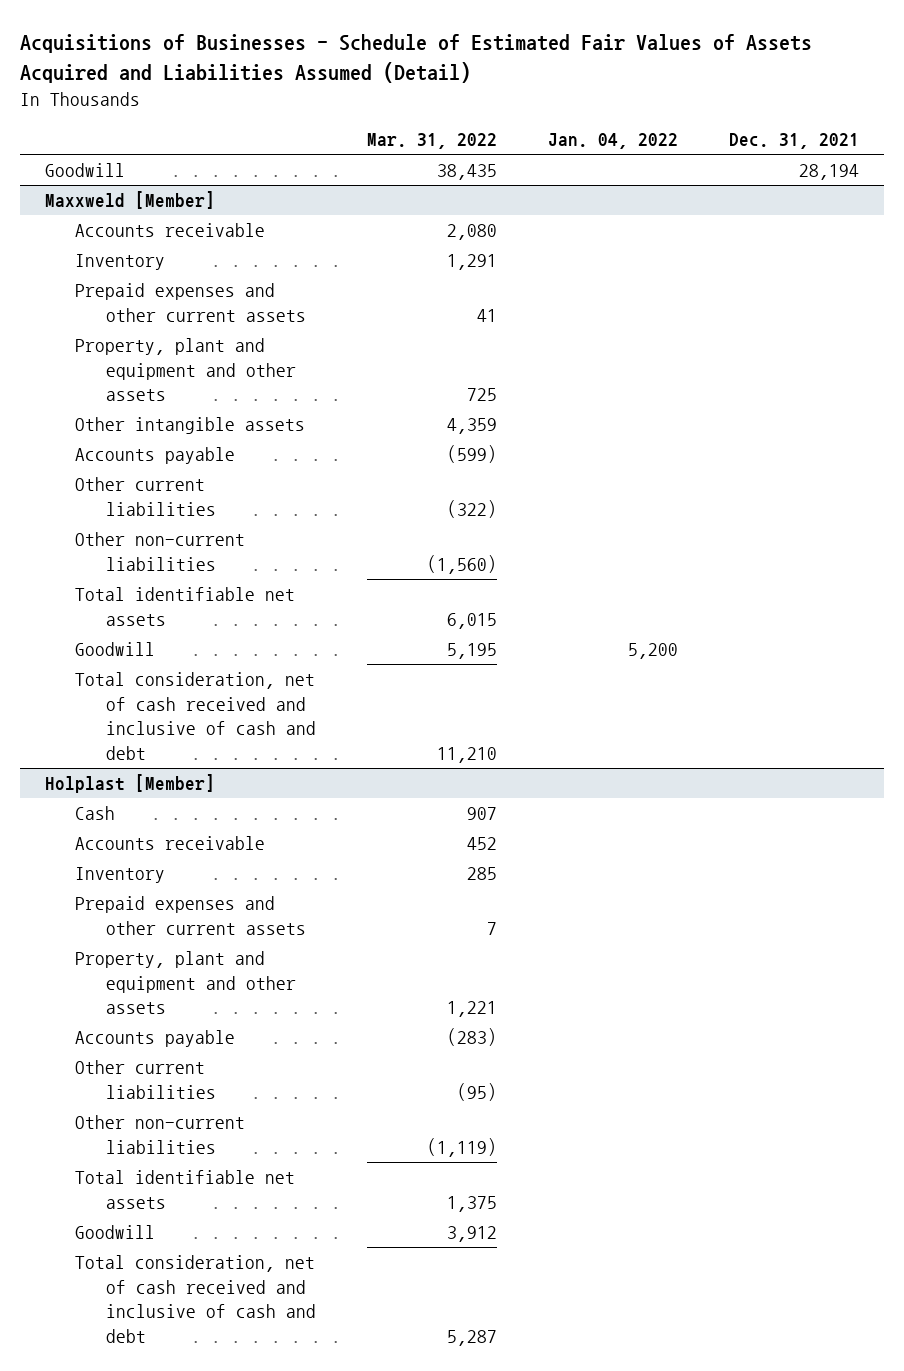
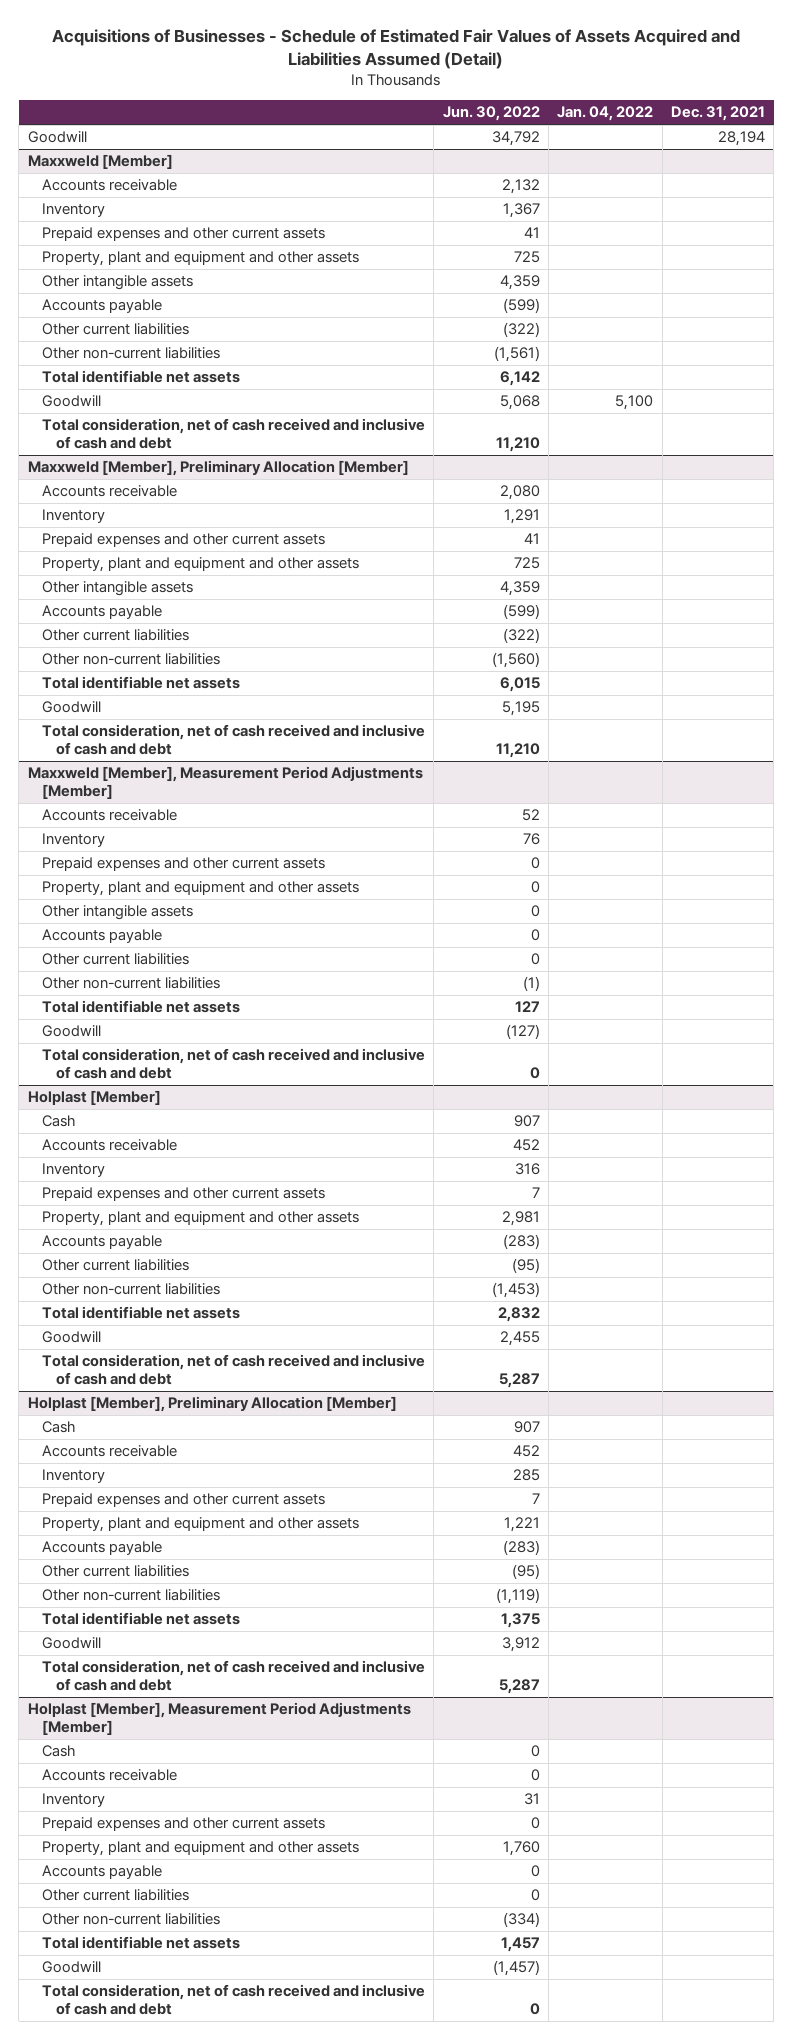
[366,133,497,150] Mar. 31, 2022 -> none
none -> [442,106,540,122] Jun. 30, 2022
[627,643,678,660] 5,200 -> [615,395,654,411] 5,100
none -> [27,460,409,477] Maxxweld [Member], Preliminary Allocation [Member]
none -> [42,485,178,498] Accounts receivable
none -> [42,509,106,524] Inventory
none -> [42,533,326,548] Prepaid expenses and other current assets
none -> [42,557,360,573] Property, plant and equipment and other assets
none -> [42,581,194,597] Other intangible assets
none -> [42,605,163,620] Accounts payable
none -> [42,629,190,642] Other current liabilities
none -> [42,653,221,666] Other non-current liabilities
none -> [42,676,241,690] Total identifiable net assets
none -> [42,701,102,714] Goodwill
none -> [42,724,426,756] Total consideration, net of cash received and inclusive of cash and debt
none -> [27,766,423,800] Maxxweld [Member], Measurement Period Adjustments [Member]
none -> [42,809,178,822] Accounts receivable
none -> [42,833,106,848] Inventory
none -> [42,857,326,872] Prepaid expenses and other current assets
none -> [42,881,360,897] Property, plant and equipment and other assets
none -> [42,905,194,921] Other intangible assets
none -> [42,929,163,944] Accounts payable
none -> [42,953,190,966] Other current liabilities
none -> [42,977,221,990] Other non-current liabilities
none -> [42,1000,241,1014] Total identifiable net assets
none -> [42,1025,102,1038] Goodwill
none -> [42,1048,426,1080] Total consideration, net of cash received and inclusive of cash and debt
none -> [27,1396,397,1413] Holplast [Member], Preliminary Allocation [Member]
none -> [42,1421,76,1434] Cash
none -> [42,1445,178,1458] Accounts receivable
none -> [42,1469,106,1484] Inventory
none -> [42,1493,326,1508] Prepaid expenses and other current assets
none -> [42,1517,360,1533] Property, plant and equipment and other assets
none -> [42,1541,163,1556] Accounts payable
none -> [42,1565,190,1578] Other current liabilities
none -> [42,1589,221,1602] Other non-current liabilities
none -> [42,1612,241,1626] Total identifiable net assets
none -> [42,1637,102,1650] Goodwill
none -> [42,1660,426,1692] Total consideration, net of cash received and inclusive of cash and debt
none -> [27,1702,411,1736] Holplast [Member], Measurement Period Adjustments [Member]
none -> [42,1745,76,1758] Cash
none -> [42,1769,178,1782] Accounts receivable
none -> [42,1793,106,1808] Inventory
none -> [42,1817,326,1832] Prepaid expenses and other current assets
none -> [42,1841,360,1857] Property, plant and equipment and other assets
none -> [42,1865,163,1880] Accounts payable
none -> [42,1889,190,1902] Other current liabilities
none -> [42,1913,221,1926] Other non-current liabilities
none -> [42,1936,241,1950] Total identifiable net assets
none -> [42,1961,102,1974] Goodwill
none -> [42,1984,426,2016] Total consideration, net of cash received and inclusive of cash and debt

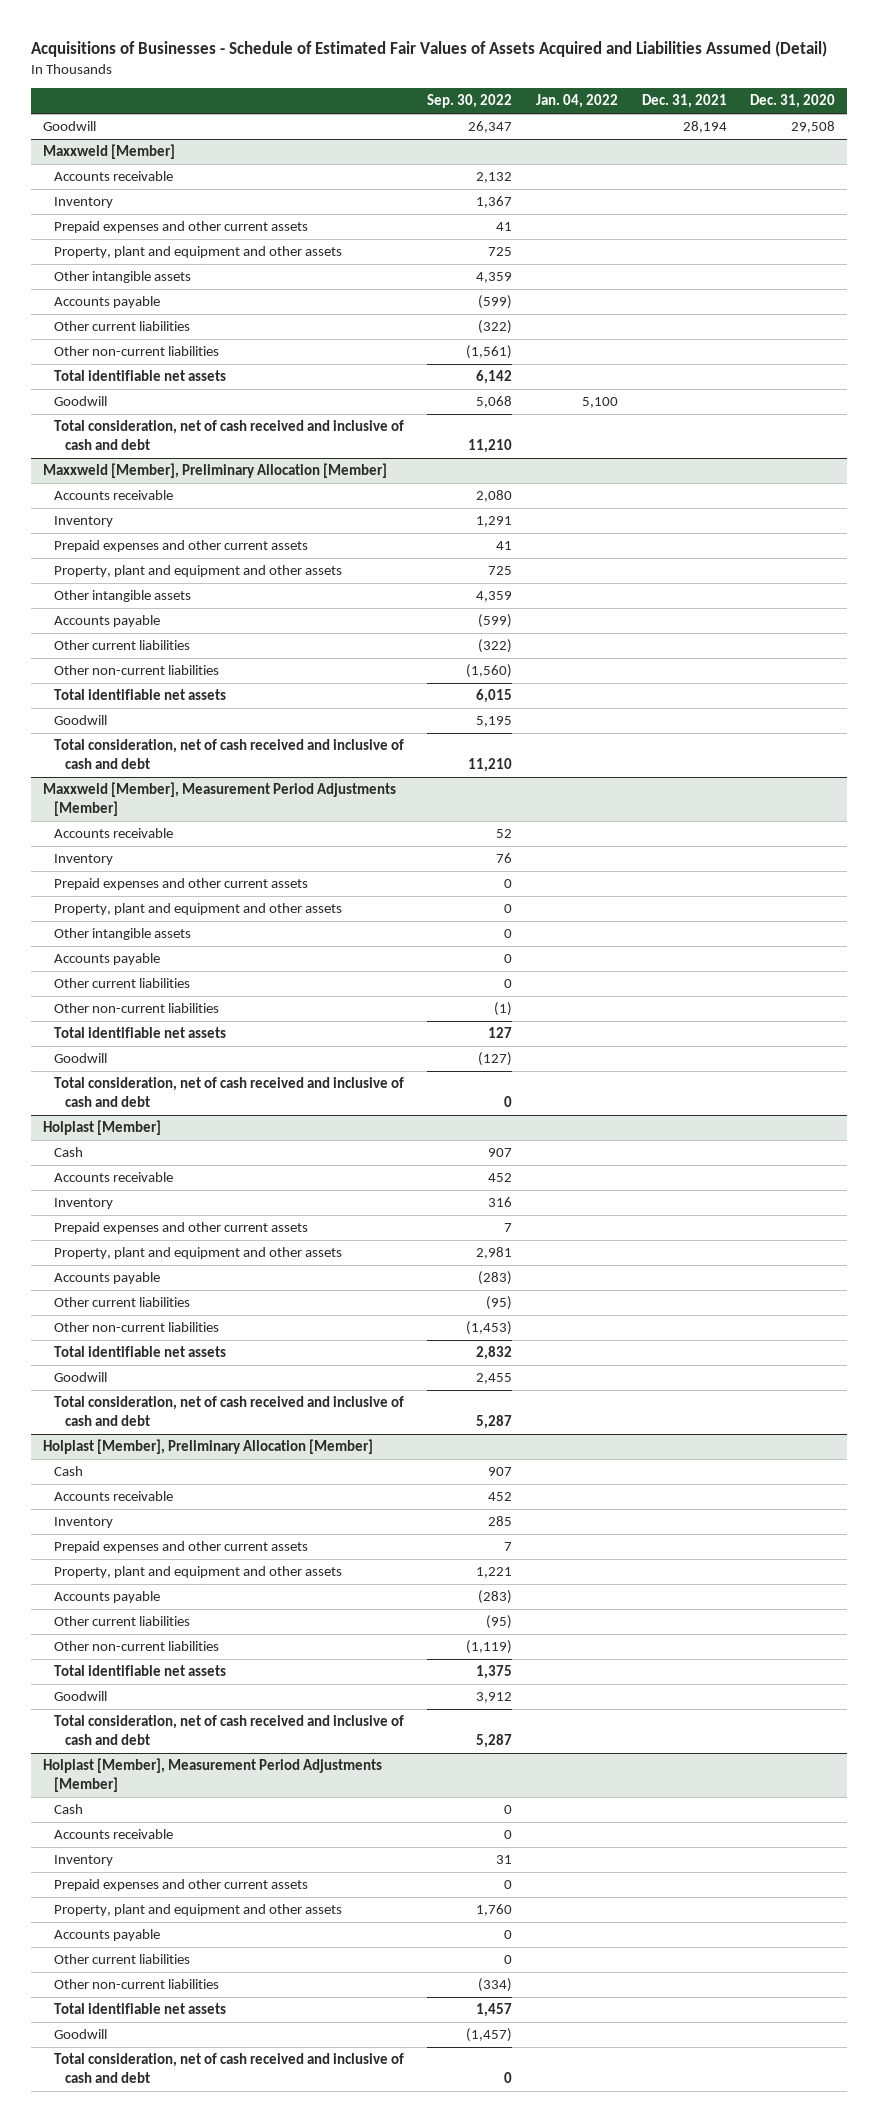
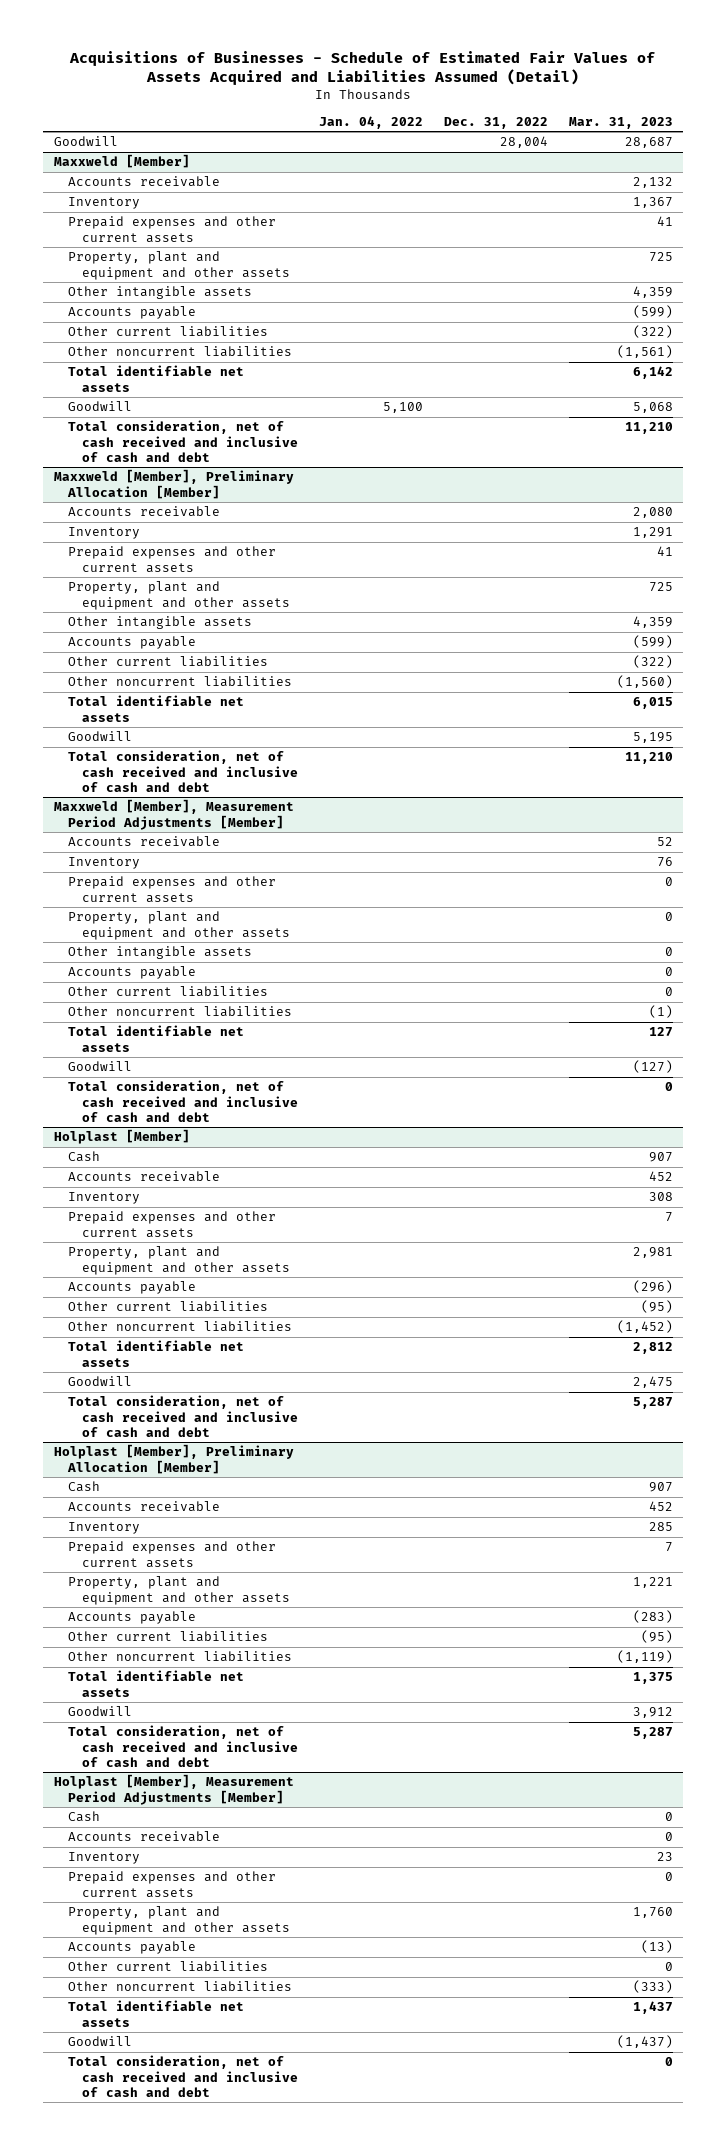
[427,94,513,109] Sep. 30, 2022 -> none
[641,94,727,109] Dec. 31, 2021 -> none
[750,94,836,109] Dec. 31, 2020 -> none
none -> [443,116,548,129] Dec. 31, 2022
none -> [568,116,673,129] Mar. 31, 2023
[53,346,219,357] Other non-current liabilities -> [67,346,292,358] Other noncurrent liabilities
[53,665,219,676] Other non-current liabilities -> [67,676,292,688] Other noncurrent liabilities
[53,1003,219,1014] Other non-current liabilities -> [67,1006,292,1018] Other noncurrent liabilities
[53,1322,219,1333] Other non-current liabilities -> [67,1321,292,1333] Other noncurrent liabilities
[53,1641,219,1652] Other non-current liabilities -> [67,1651,292,1663] Other noncurrent liabilities
[53,1979,219,1990] Other non-current liabilities -> [67,1981,292,1993] Other noncurrent liabilities

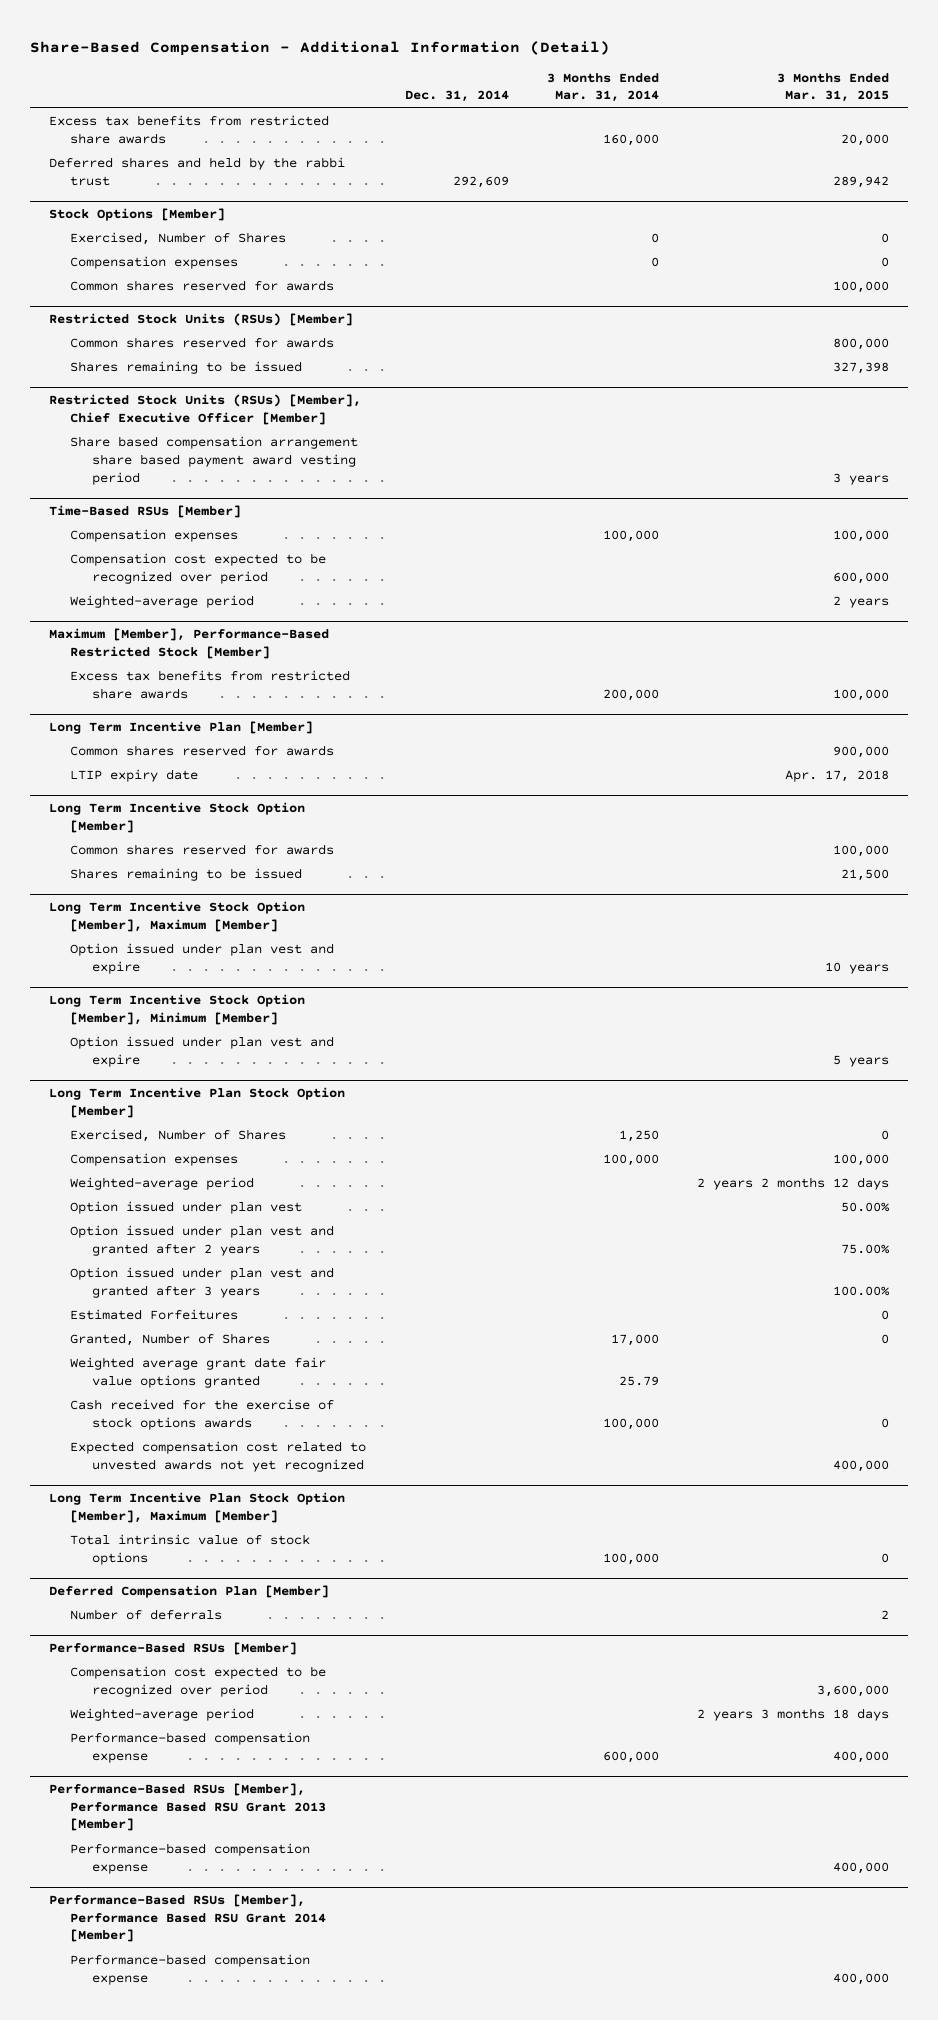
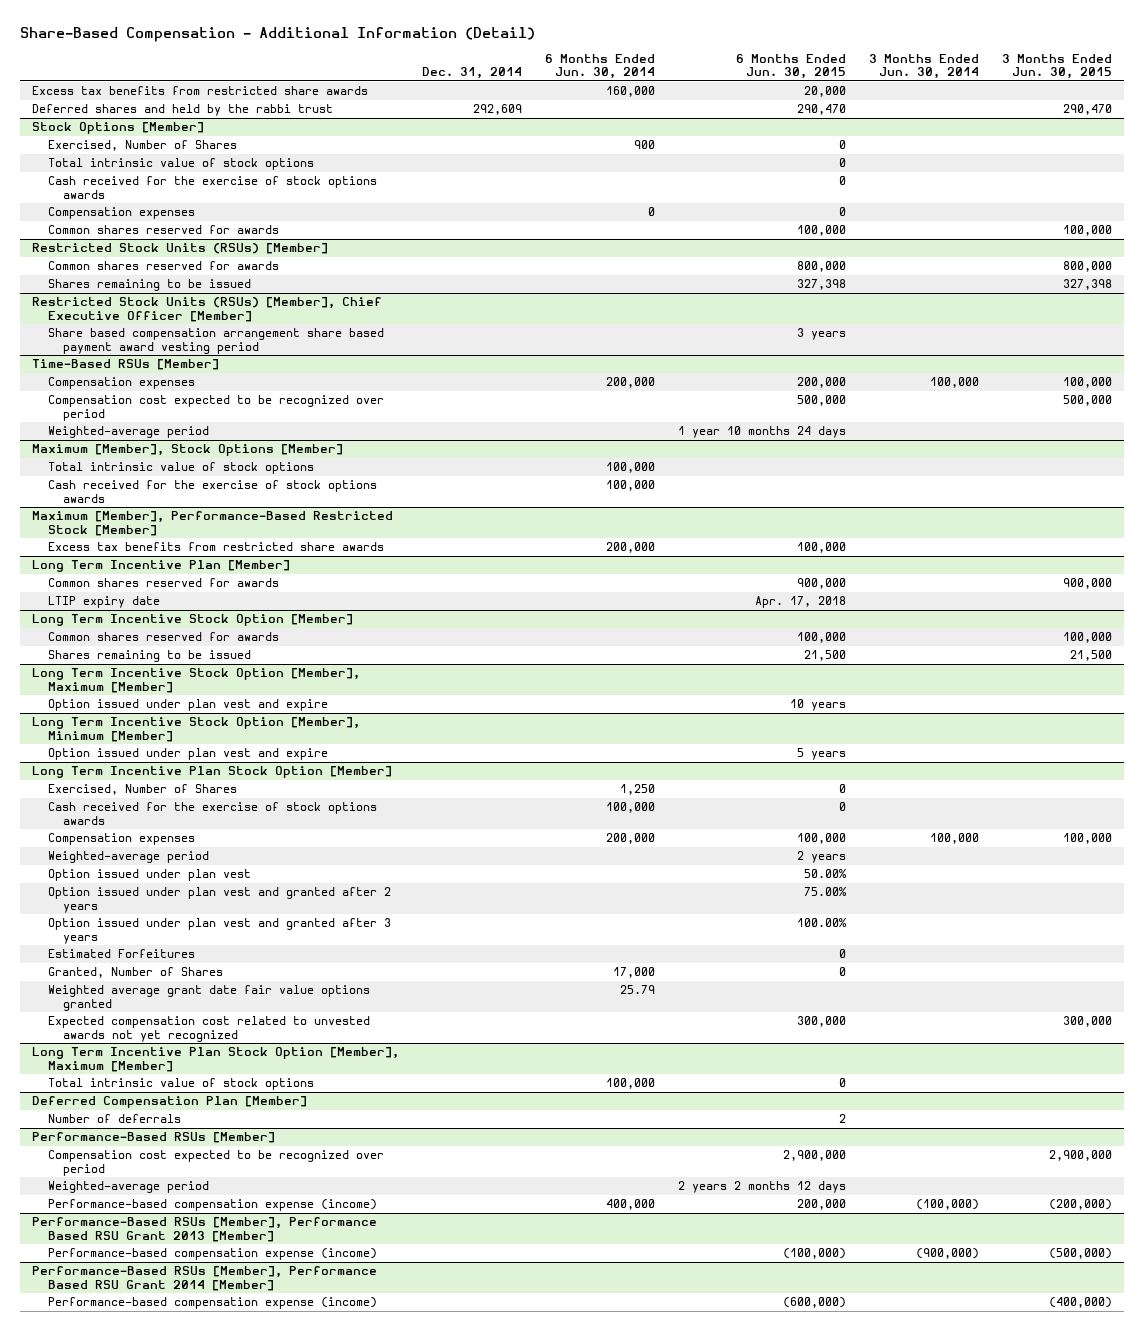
[546,72,659,103] 3 Months Ended Mar. 31, 2014 -> none
[776,72,889,103] 3 Months Ended Mar. 31, 2015 -> none
none -> [544,53,655,80] 6 Months Ended Jun. 30, 2014
none -> [736,53,847,80] 6 Months Ended Jun. 30, 2015
none -> [869,53,980,80] 3 Months Ended Jun. 30, 2014
none -> [1002,53,1113,80] 3 Months Ended Jun. 30, 2015
none -> [47,158,314,171] Total intrinsic value of stock options
none -> [47,176,377,199] Cash received for the exercise of stock options awards
none -> [31,444,343,457] Maximum [Member], Stock Options [Member]
none -> [47,462,314,475] Total intrinsic value of stock options
none -> [47,480,377,503] Cash received for the exercise of stock options awards
[70,1399,335,1430] Cash received for the exercise of stock options awards -> [47,802,377,825] Cash received for the exercise of stock options awards
[70,1732,311,1763] Performance-based compensation expense -> [47,1199,377,1212] Performance-based compensation expense (income)
[70,1843,311,1874] Performance-based compensation expense -> [47,1248,377,1261] Performance-based compensation expense (income)
[70,1954,311,1985] Performance-based compensation expense -> [47,1297,377,1310] Performance-based compensation expense (income)

